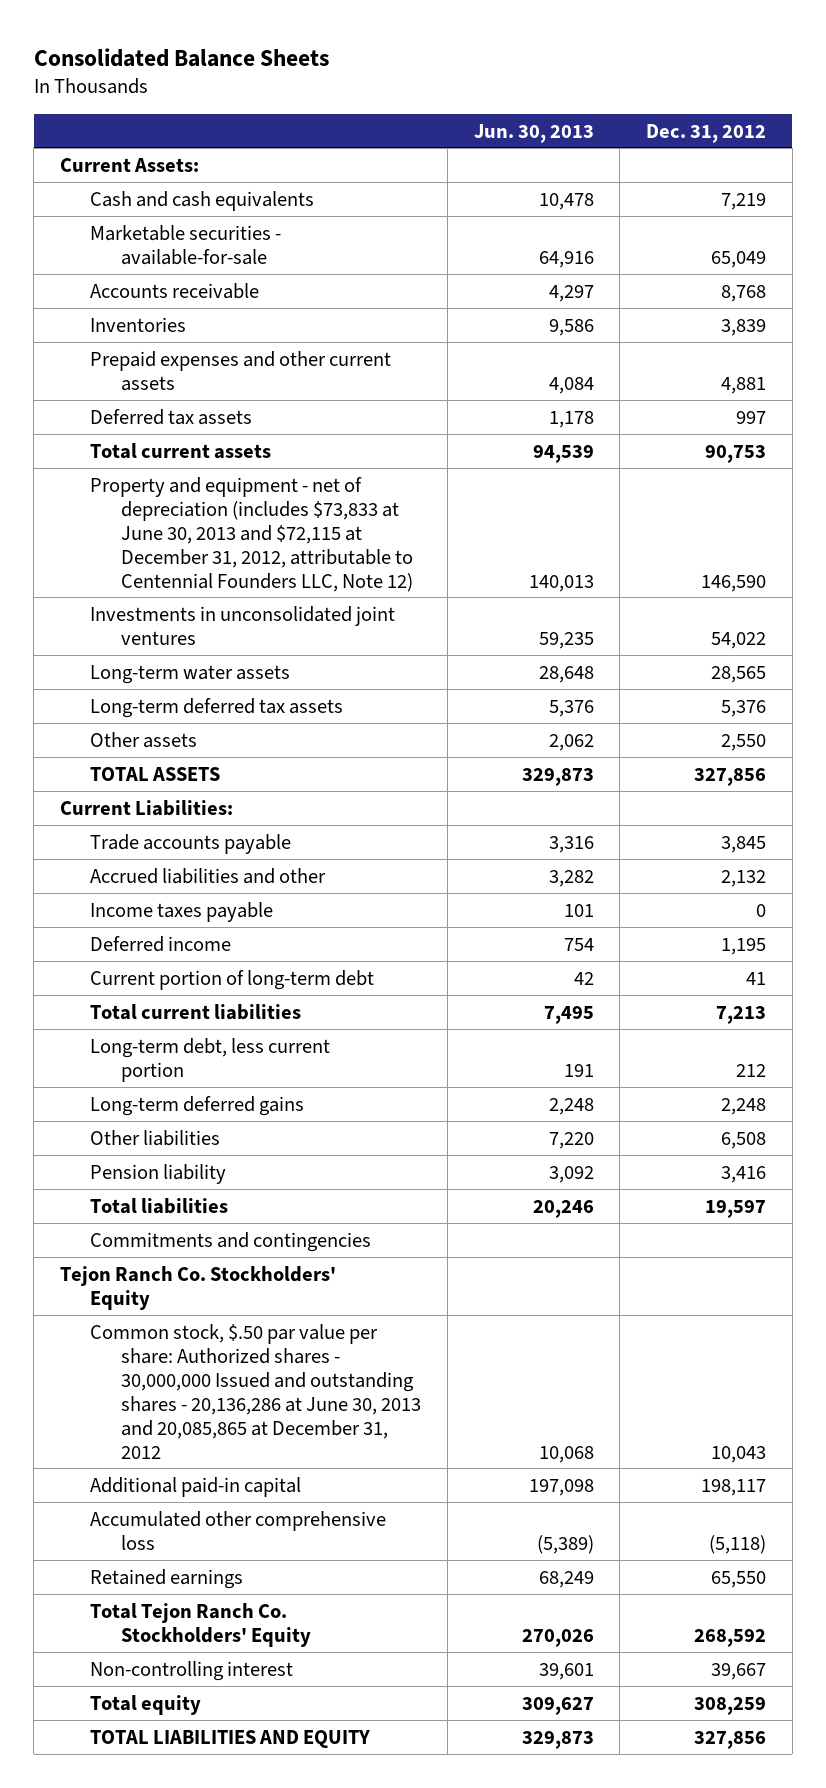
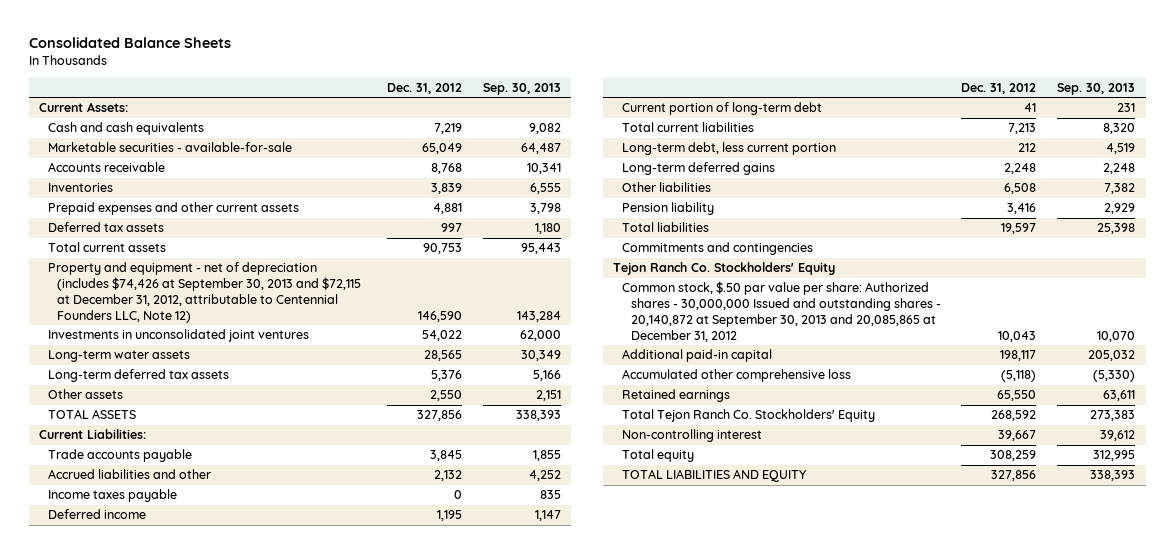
[473,123,594,143] Jun. 30, 2013 -> none
none -> [483,82,562,95] Sep. 30, 2013
[90,476,414,592] Property and equipment - net of depreciation (includes $73,833 at June 30, 2013 and $72,115 at December 31, 2012, attributable to Centennial Founders LLC, Note 12) -> [47,262,361,323] Property and equipment - net of depreciation (includes $74,426 at September 30, 2013 and $72,115 at December 31, 2012, attributable to Centennial Founders LLC, Note 12)
[90,1323,422,1459] Common stock, $.50 par value per share: Authorized shares - 30,000,000 Issued and outstanding shares - 20,136,286 at June 30, 2013 and 20,085,865 at December 31, 2012 -> [621,281,941,342] Common stock, $.50 par value per share: Authorized shares - 30,000,000 Issued and outstanding shares - 20,140,872 at September 30, 2013 and 20,085,865 at December 31, 2012

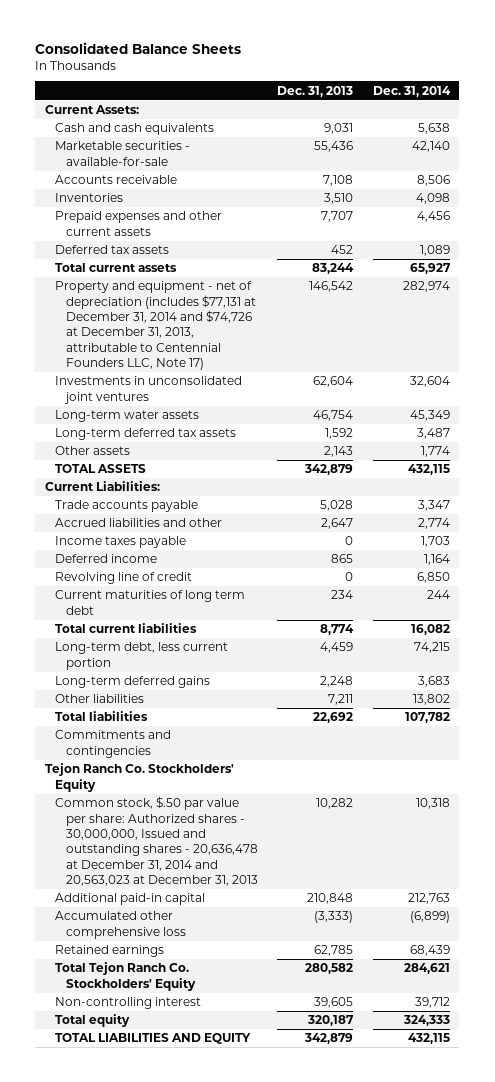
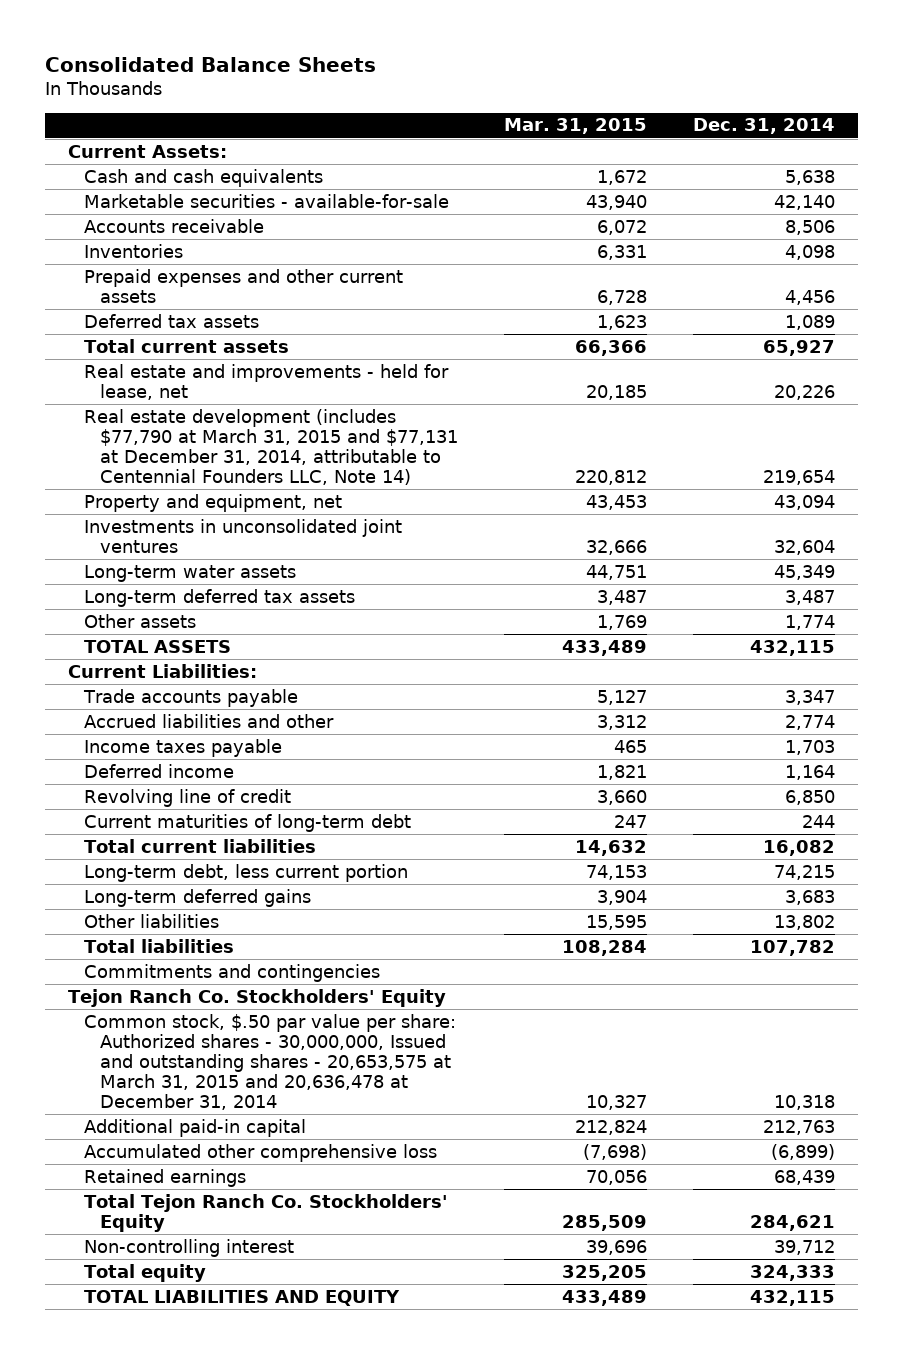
[277,85,354,97] Dec. 31, 2013 -> none
none -> [503,118,647,135] Mar. 31, 2015
[55,281,257,371] Property and equipment - net of depreciation (includes $77,131 at December 31, 2014 and $74,726 at December 31, 2013, attributable to Centennial Founders LLC, Note 17) -> none
none -> [83,363,449,400] Real estate and improvements - held for lease, net
none -> [83,408,458,485] Real estate development (includes $77,790 at March 31, 2015 and $77,131 at December 31, 2014, attributable to Centennial Founders LLC, Note 14)
none -> [83,493,342,512] Property and equipment, net
[55,590,246,615] Current maturities of long term debt -> [83,813,411,832] Current maturities of long-term debt
[55,796,259,887] Common stock, $.50 par value per share: Authorized shares - 30,000,000, Issued and outstanding shares - 20,636,478 at December 31, 2014 and 20,563,023 at December 31, 2013 -> [83,1013,456,1110] Common stock, $.50 par value per share: Authorized shares - 30,000,000, Issued and outstanding shares - 20,653,575 at March 31, 2015 and 20,636,478 at December 31, 2014

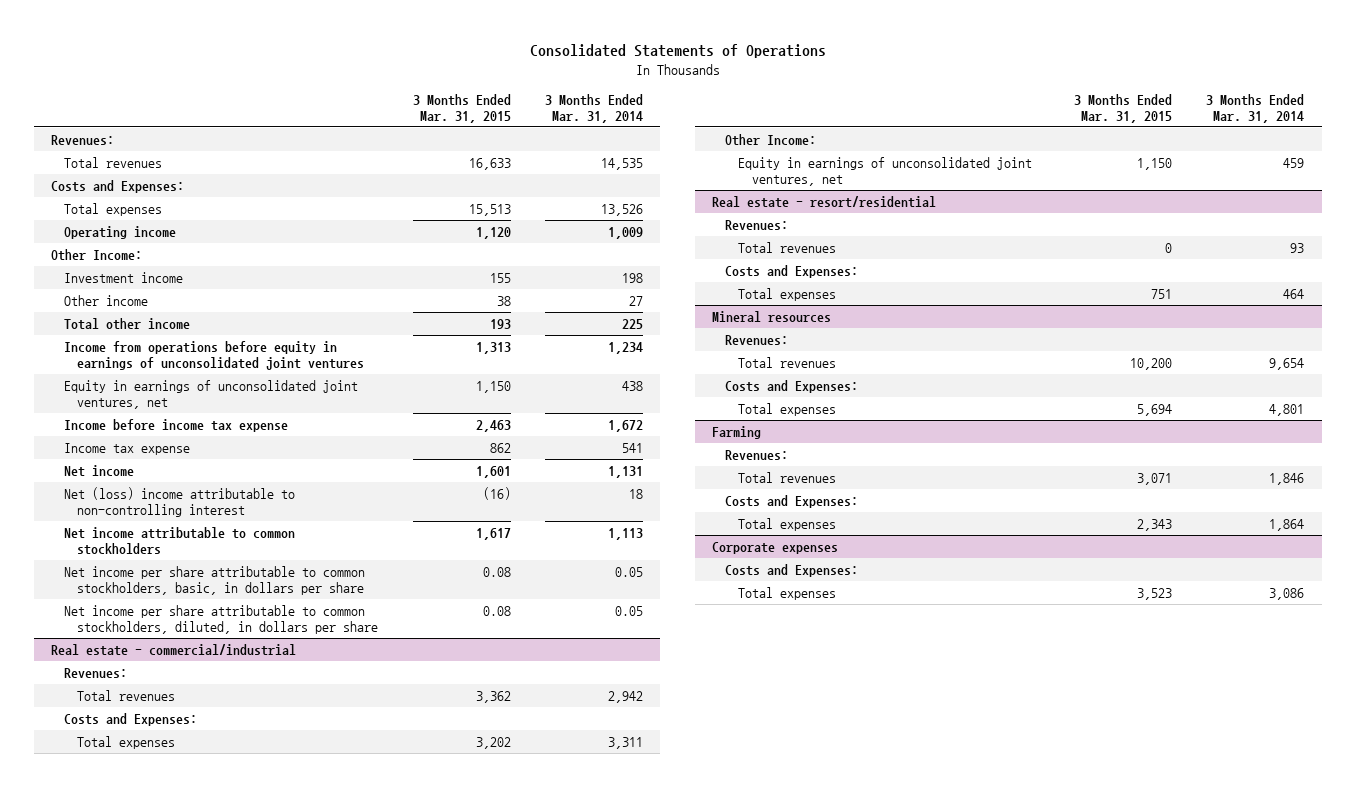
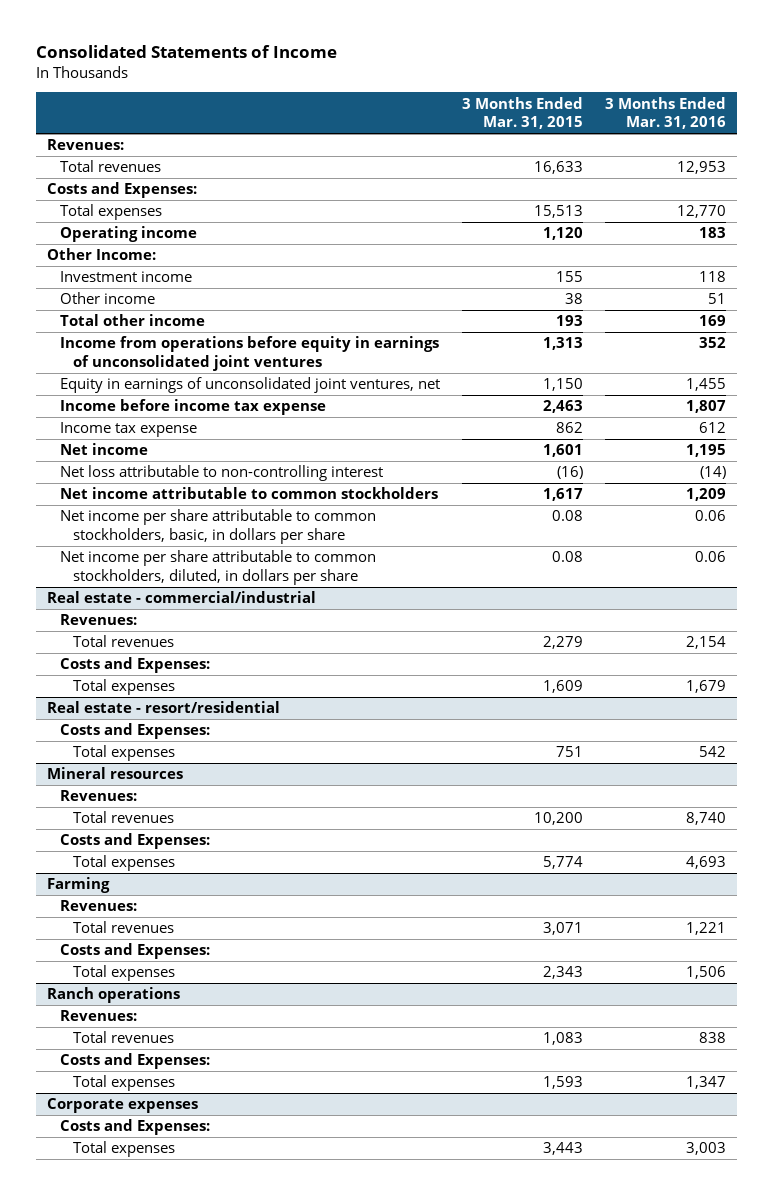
[529,44,826,59] Consolidated Statements of Operations -> [35,45,337,59] Consolidated Statements of Income
[545,93,644,123] 3 Months Ended Mar. 31, 2014 -> none
none -> [605,96,727,130] 3 Months Ended Mar. 31, 2016
[64,486,296,517] Net (loss) income attributable to non-controlling interest -> [59,465,383,482] Net loss attributable to non-controlling interest
[475,690,511,703] 3,362 -> [542,636,583,650] 2,279
[725,133,817,146] Other Income: -> none
[738,156,1033,186] Equity in earnings of unconsolidated joint ventures, net -> none
[475,736,511,749] 3,202 -> [542,680,583,694] 1,609
[725,219,789,230] Revenues: -> none
[738,241,837,253] Total revenues -> none
[1136,403,1172,416] 5,694 -> [542,856,583,870] 5,774
none -> [46,987,180,1004] Ranch operations
none -> [59,1010,137,1022] Revenues:
none -> [72,1031,174,1044] Total revenues
none -> [59,1053,210,1070] Costs and Expenses:
none -> [72,1075,175,1092] Total expenses
[1136,587,1172,600] 3,523 -> [542,1142,583,1156] 3,443

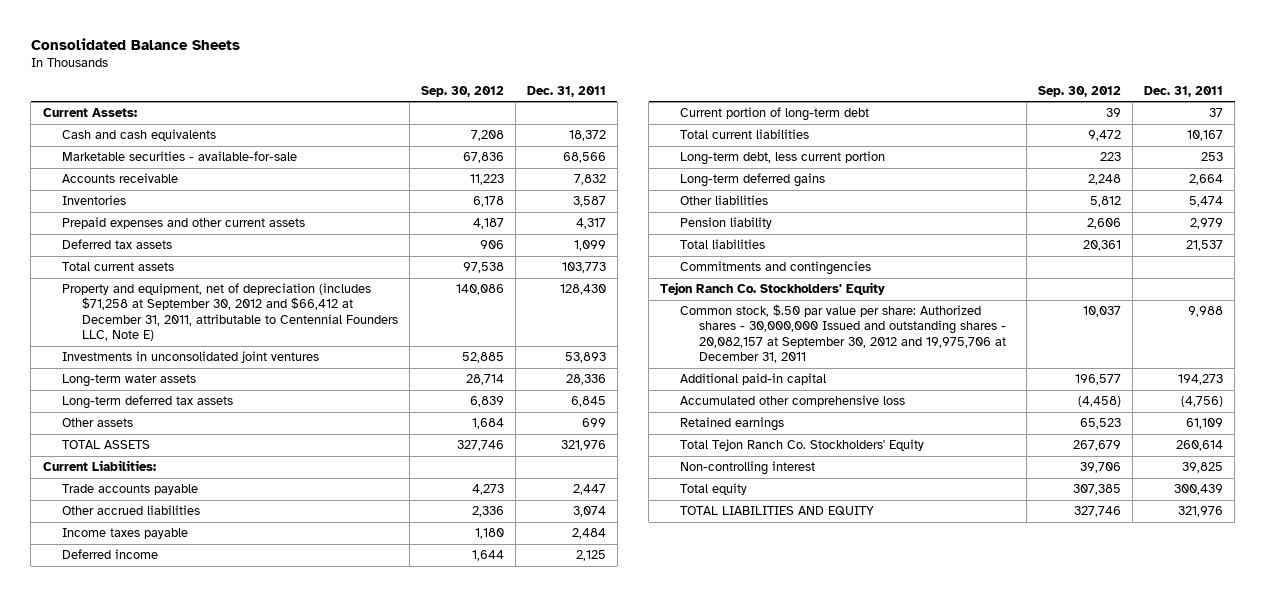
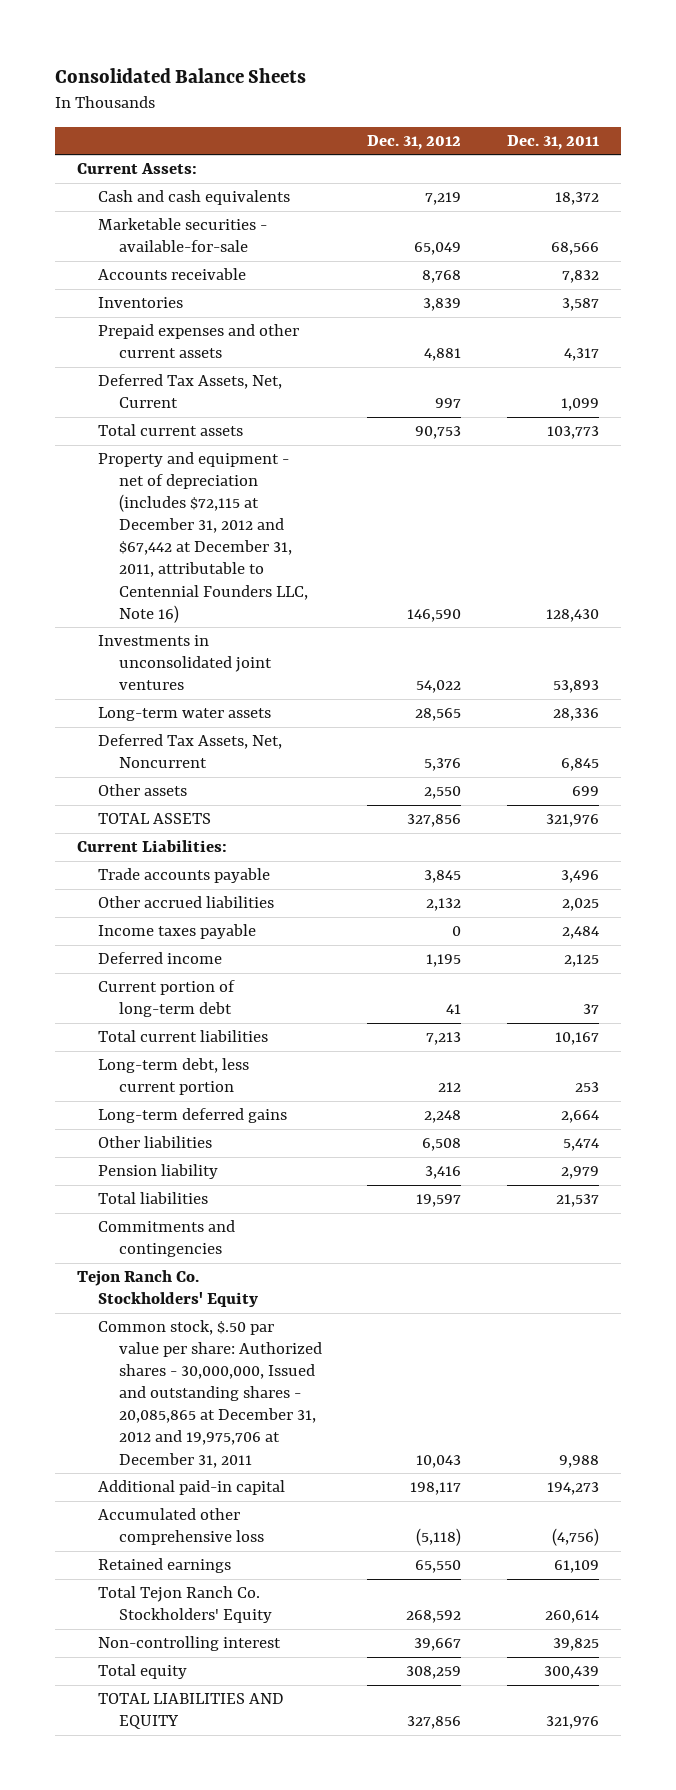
[420,85,504,97] Sep. 30, 2012 -> none
none -> [367,134,462,150] Dec. 31, 2012
[62,239,173,250] Deferred tax assets -> [98,374,283,409] Deferred Tax Assets, Net, Current
[62,283,398,341] Property and equipment, net of depreciation (includes $71,258 at September 30, 2012 and $66,412 at December 31, 2011, attributable to Centennial Founders LLC, Note E) -> [98,452,308,623] Property and equipment - net of depreciation (includes $72,115 at December 31, 2012 and $67,442 at December 31, 2011, attributable to Centennial Founders LLC, Note 16)
[62,395,234,410] Long-term deferred tax assets -> [98,734,283,769] Deferred Tax Assets, Net, Noncurrent
[572,484,606,496] 2,447 -> [560,870,599,884] 3,496
[572,506,606,518] 3,074 -> [561,898,599,912] 2,025
[679,304,1007,363] Common stock, $.50 par value per share: Authorized shares - 30,000,000 Issued and outstanding shares - 20,082,157 at September 30, 2012 and 19,975,706 at December 31, 2011 -> [98,1320,322,1468] Common stock, $.50 par value per share: Authorized shares - 30,000,000, Issued and outstanding shares - 20,085,865 at December 31, 2012 and 19,975,706 at December 31, 2011

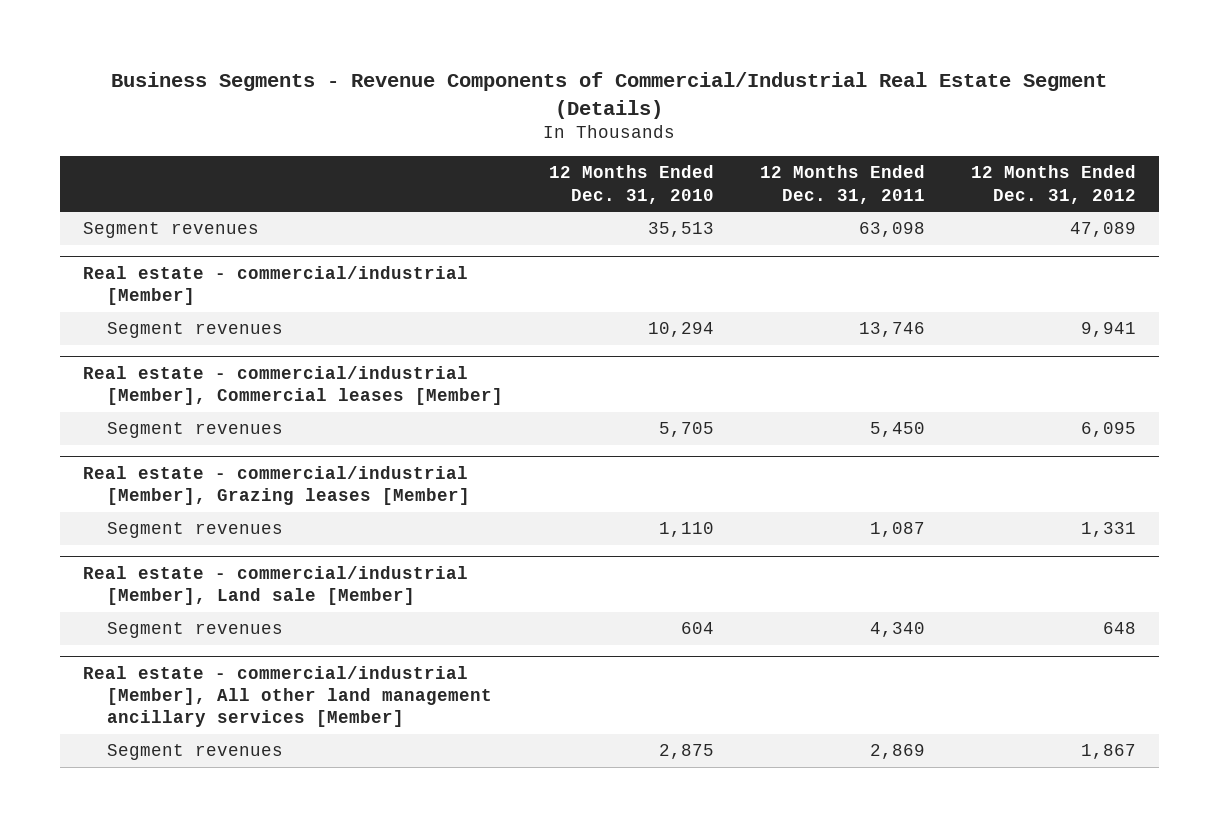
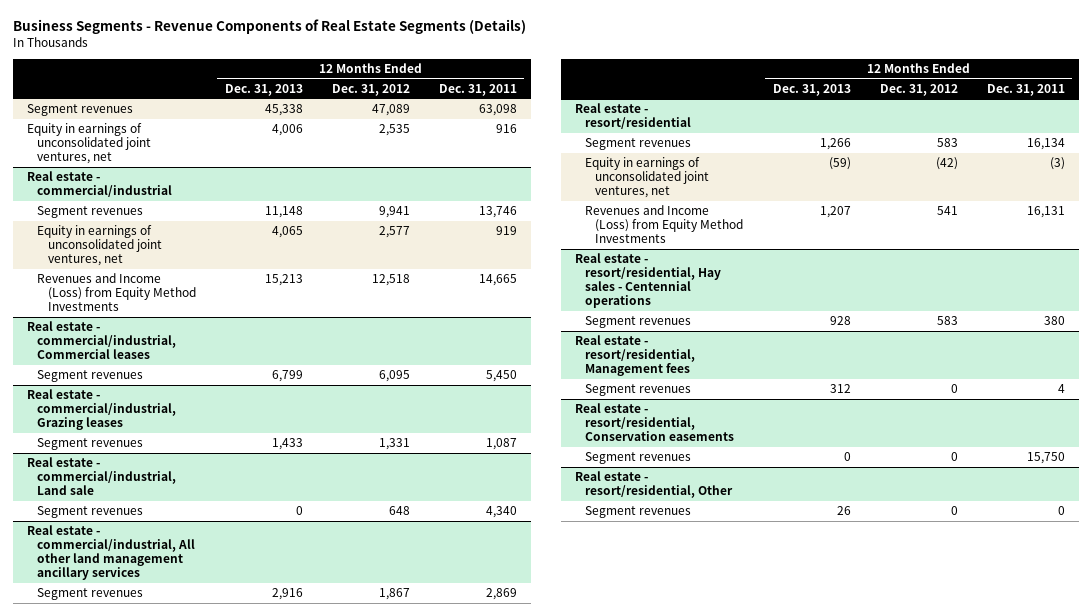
[111,72,1108,119] Business Segments - Revenue Components of Commercial/Industrial Real Estate Segment (Details) -> [12,19,526,35] Business Segments - Revenue Components of Real Estate Segments (Details)
[548,165,714,204] 12 Months Ended Dec. 31, 2010 -> none
none -> [224,83,303,96] Dec. 31, 2013
none -> [27,123,152,165] Equity in earnings of unconsolidated joint ventures, net
[82,265,468,305] Real estate - commercial/industrial [Member] -> [27,171,173,198] Real estate - commercial/industrial
none -> [37,225,162,267] Equity in earnings of unconsolidated joint ventures, net
none -> [37,273,196,312] Revenues and Income (Loss) from Equity Method Investments
[82,365,503,405] Real estate - commercial/industrial [Member], Commercial leases [Member] -> [27,321,177,360] Real estate - commercial/industrial, Commercial leases
[82,465,470,505] Real estate - commercial/industrial [Member], Grazing leases [Member] -> [27,389,177,431] Real estate - commercial/industrial, Grazing leases
[82,565,468,605] Real estate - commercial/industrial [Member], Land sale [Member] -> [27,457,177,496] Real estate - commercial/industrial, Land sale
[82,665,492,728] Real estate - commercial/industrial [Member], All other land management ancillary services [Member] -> [27,525,196,581] Real estate - commercial/industrial, All other land management ancillary services
none -> [575,103,692,130] Real estate - resort/residential
none -> [585,138,692,151] Segment revenues
none -> [585,157,710,199] Equity in earnings of unconsolidated joint ventures, net
none -> [585,205,744,244] Revenues and Income (Loss) from Equity Method Investments
none -> [575,253,722,309] Real estate - resort/residential, Hay sales - Centennial operations
none -> [585,316,692,329] Segment revenues
none -> [575,335,696,377] Real estate - resort/residential, Management fees
none -> [585,384,692,397] Segment revenues
none -> [575,403,735,442] Real estate - resort/residential, Conservation easements
none -> [585,452,692,465] Segment revenues
none -> [575,471,734,499] Real estate - resort/residential, Other
none -> [585,506,692,519] Segment revenues

